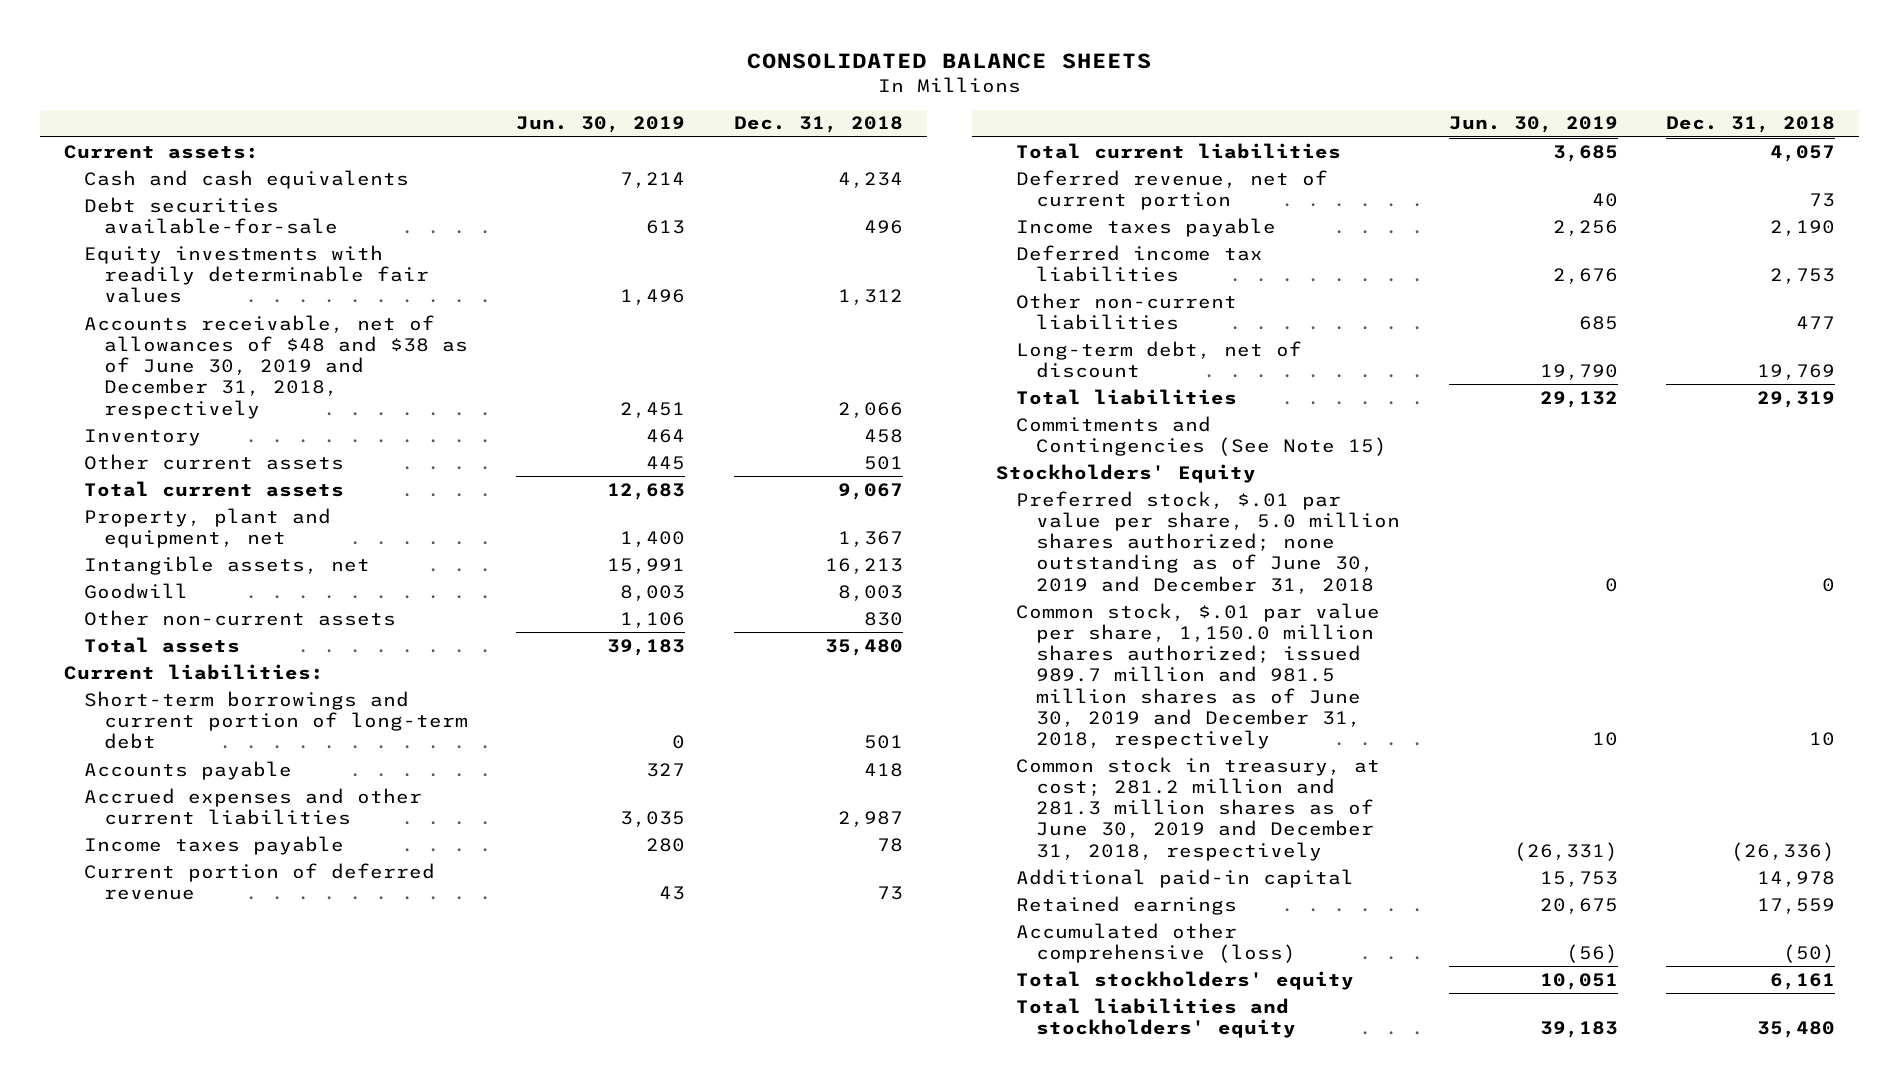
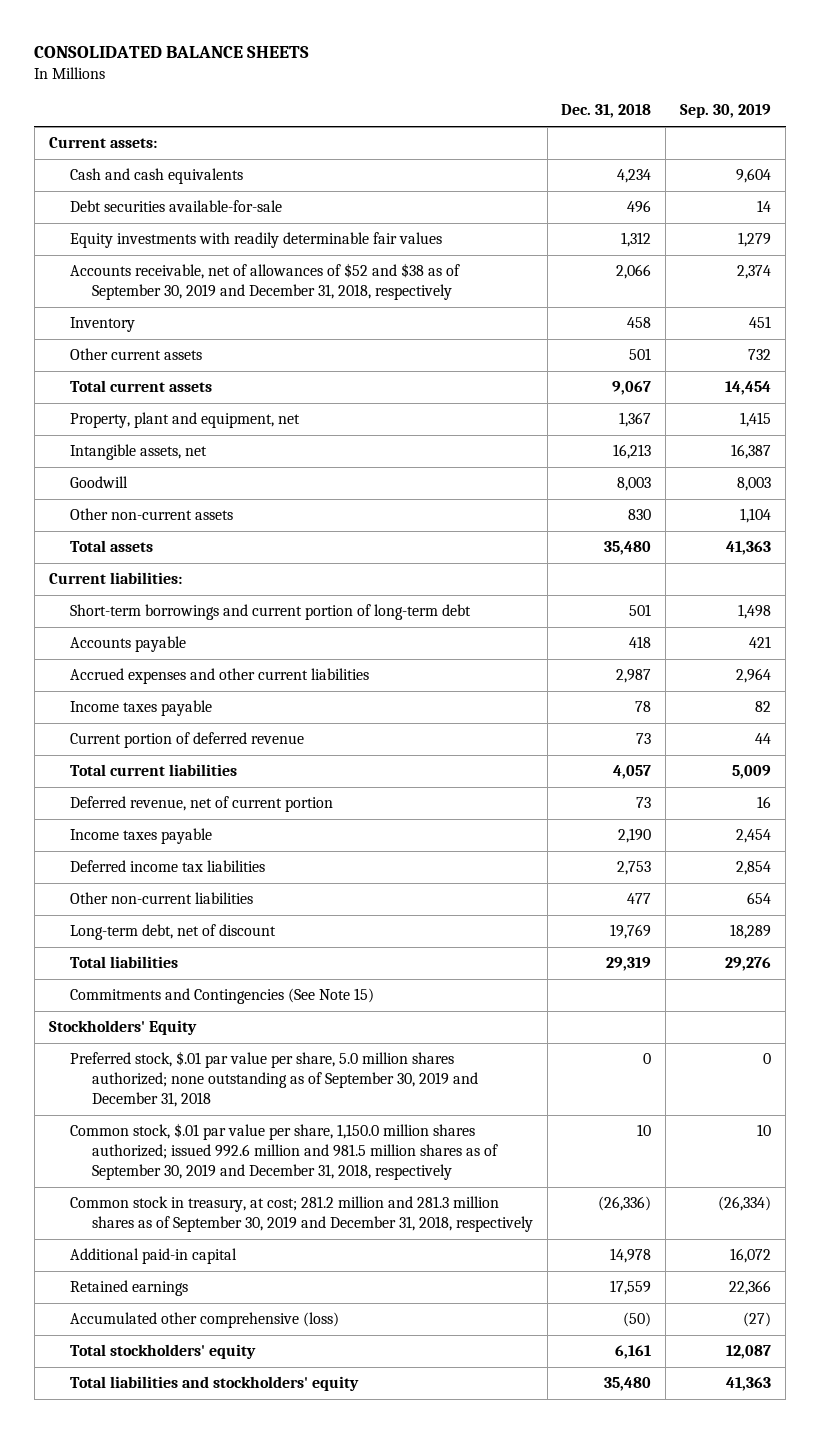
[516,116,686,134] Jun. 30, 2019 -> none
none -> [680,104,772,119] Sep. 30, 2019
[83,314,468,419] Accounts receivable, net of allowances of $48 and $38 as of June 30, 2019 and December 31, 2018, respectively -> [70,263,461,301] Accounts receivable, net of allowances of $52 and $38 as of September 30, 2019 and December 31, 2018, respectively
[1016,490,1401,594] Preferred stock, $.01 par value per share, 5.0 million shares authorized; none outstanding as of June 30, 2019 and December 31, 2018 -> [70,1051,478,1107] Preferred stock, $.01 par value per share, 5.0 million shares authorized; none outstanding as of September 30, 2019 and December 31, 2018
[1016,602,1381,750] Common stock, $.01 par value per share, 1,150.0 million shares authorized; issued 989.7 million and 981.5 million shares as of June 30, 2019 and December 31, 2018, respectively -> [70,1123,498,1180] Common stock, $.01 par value per share, 1,150.0 million shares authorized; issued 992.6 million and 981.5 million shares as of September 30, 2019 and December 31, 2018, respectively
[1016,756,1381,861] Common stock in treasury, at cost; 281.2 million and 281.3 million shares as of June 30, 2019 and December 31, 2018, respectively -> [70,1196,533,1233] Common stock in treasury, at cost; 281.2 million and 281.3 million shares as of September 30, 2019 and December 31, 2018, respectively

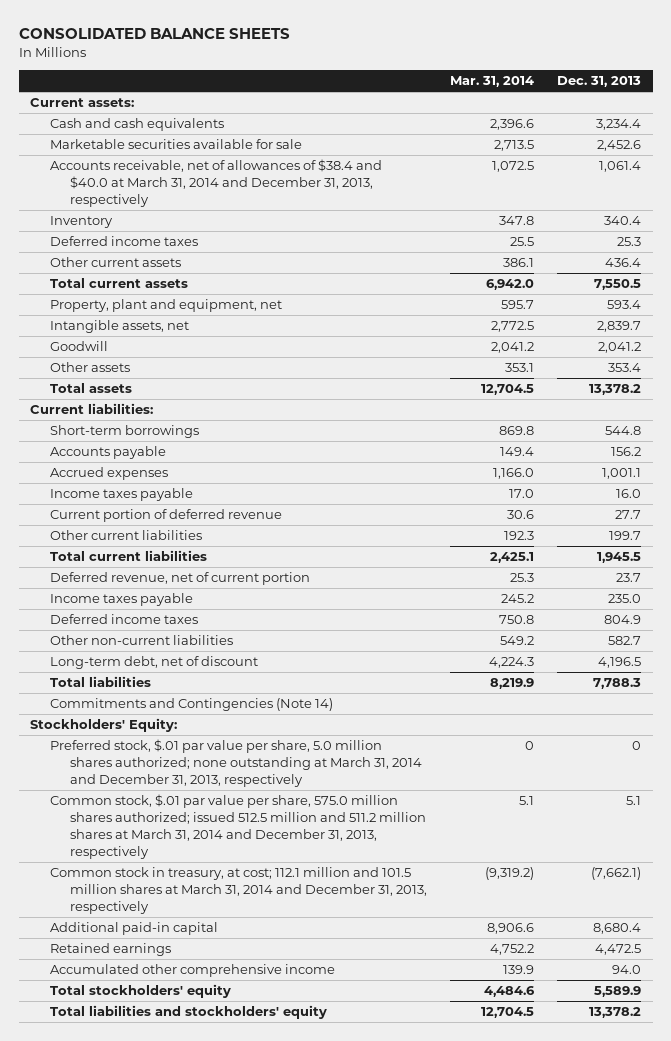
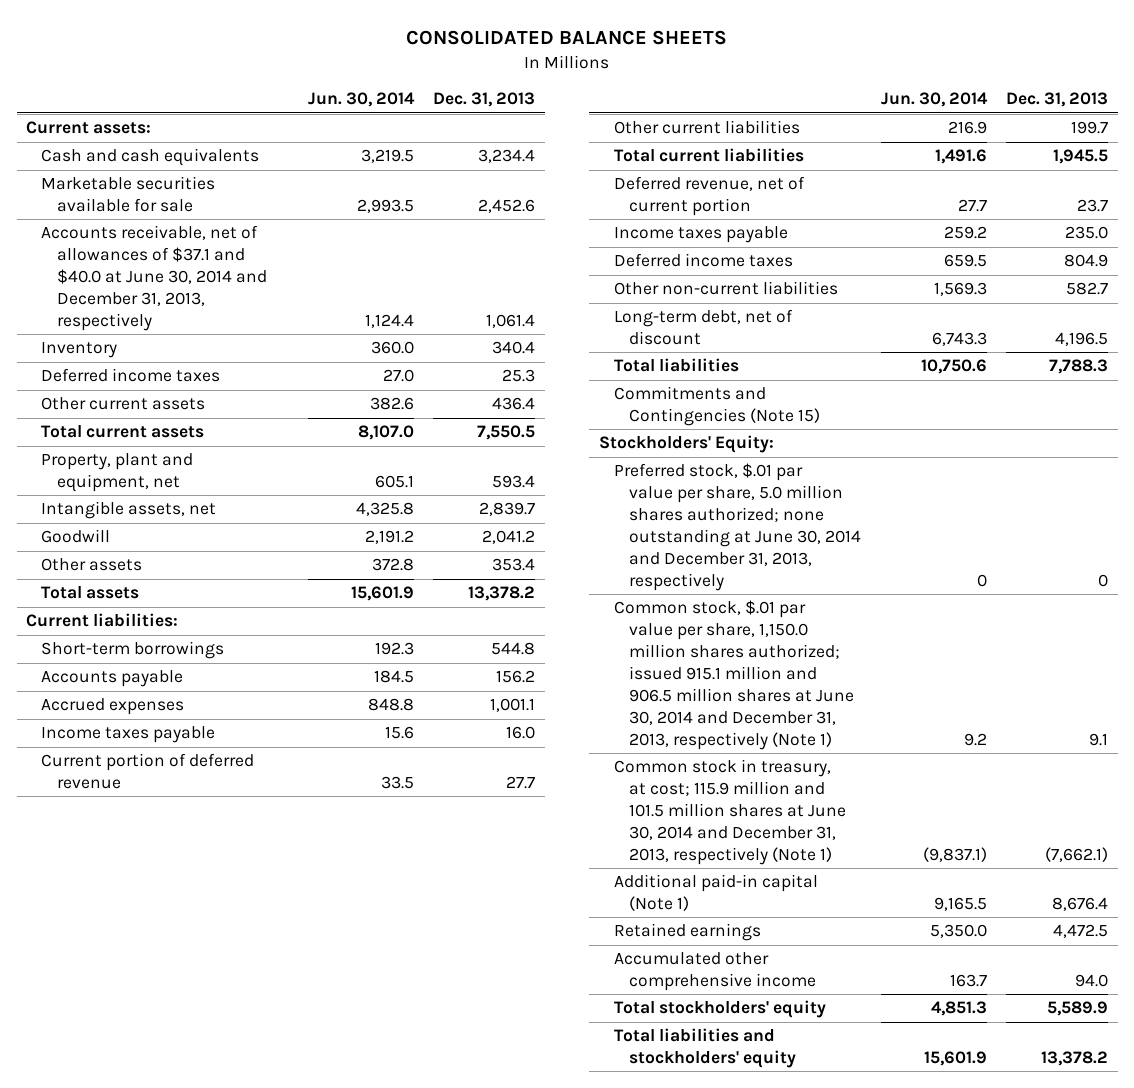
[450,76,535,88] Mar. 31, 2014 -> none
none -> [308,92,416,108] Jun. 30, 2014
[50,159,383,207] Accounts receivable, net of allowances of $38.4 and $40.0 at March 31, 2014 and December 31, 2013, respectively -> [41,225,267,331] Accounts receivable, net of allowances of $37.1 and $40.0 at June 30, 2014 and December 31, 2013, respectively
[50,698,334,712] Commitments and Contingencies (Note 14) -> [614,386,821,427] Commitments and Contingencies (Note 15)
[50,739,423,787] Preferred stock, $.01 par value per share, 5.0 million shares authorized; none outstanding at March 31, 2014 and December 31, 2013, respectively -> [614,463,862,591] Preferred stock, $.01 par value per share, 5.0 million shares authorized; none outstanding at June 30, 2014 and December 31, 2013, respectively
[50,794,427,859] Common stock, $.01 par value per share, 575.0 million shares authorized; issued 512.5 million and 511.2 million shares at March 31, 2014 and December 31, 2013, respectively -> [614,600,855,750] Common stock, $.01 par value per share, 1,150.0 million shares authorized; issued 915.1 million and 906.5 million shares at June 30, 2014 and December 31, 2013, respectively (Note 1)
[626,796,642,806] 5.1 -> [1088,732,1108,746] 9.1
[50,867,428,914] Common stock in treasury, at cost; 112.1 million and 101.5 million shares at March 31, 2014 and December 31, 2013, respectively -> [614,759,847,865] Common stock in treasury, at cost; 115.9 million and 101.5 million shares at June 30, 2014 and December 31, 2013, respectively (Note 1)
[50,922,219,936] Additional paid-in capital -> [614,874,819,912] Additional paid-in capital (Note 1)
[593,923,642,935] 8,680.4 -> [1051,897,1108,912] 8,676.4

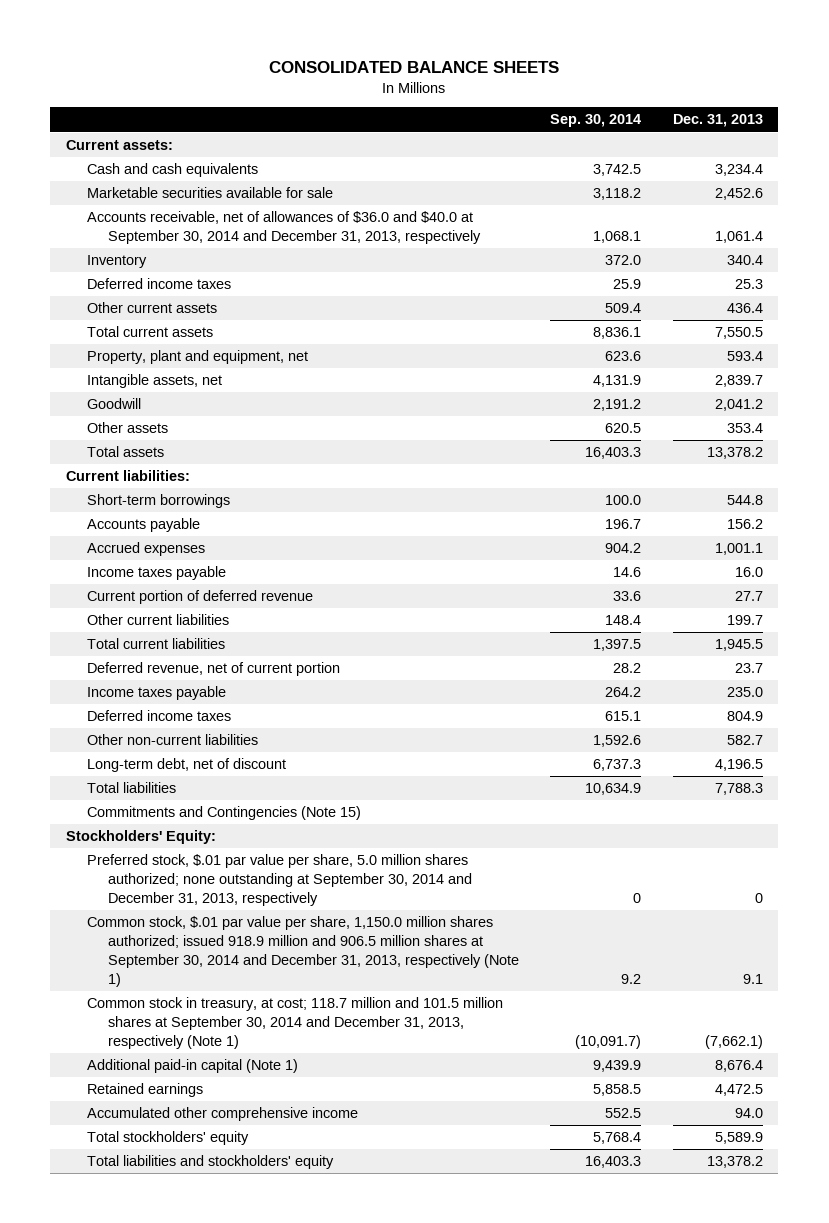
[308,92,416,108] Jun. 30, 2014 -> none
none -> [550,114,642,128] Sep. 30, 2014
[41,225,267,331] Accounts receivable, net of allowances of $37.1 and $40.0 at June 30, 2014 and December 31, 2013, respectively -> [86,211,481,245] Accounts receivable, net of allowances of $36.0 and $40.0 at September 30, 2014 and December 31, 2013, respectively
[614,463,862,591] Preferred stock, $.01 par value per share, 5.0 million shares authorized; none outstanding at June 30, 2014 and December 31, 2013, respectively -> [86,854,472,906] Preferred stock, $.01 par value per share, 5.0 million shares authorized; none outstanding at September 30, 2014 and December 31, 2013, respectively
[614,600,855,750] Common stock, $.01 par value per share, 1,150.0 million shares authorized; issued 915.1 million and 906.5 million shares at June 30, 2014 and December 31, 2013, respectively (Note 1) -> [86,916,519,987] Common stock, $.01 par value per share, 1,150.0 million shares authorized; issued 918.9 million and 906.5 million shares at September 30, 2014 and December 31, 2013, respectively (Note 1)
[614,759,847,865] Common stock in treasury, at cost; 115.9 million and 101.5 million shares at June 30, 2014 and December 31, 2013, respectively (Note 1) -> [86,997,503,1049] Common stock in treasury, at cost; 118.7 million and 101.5 million shares at September 30, 2014 and December 31, 2013, respectively (Note 1)

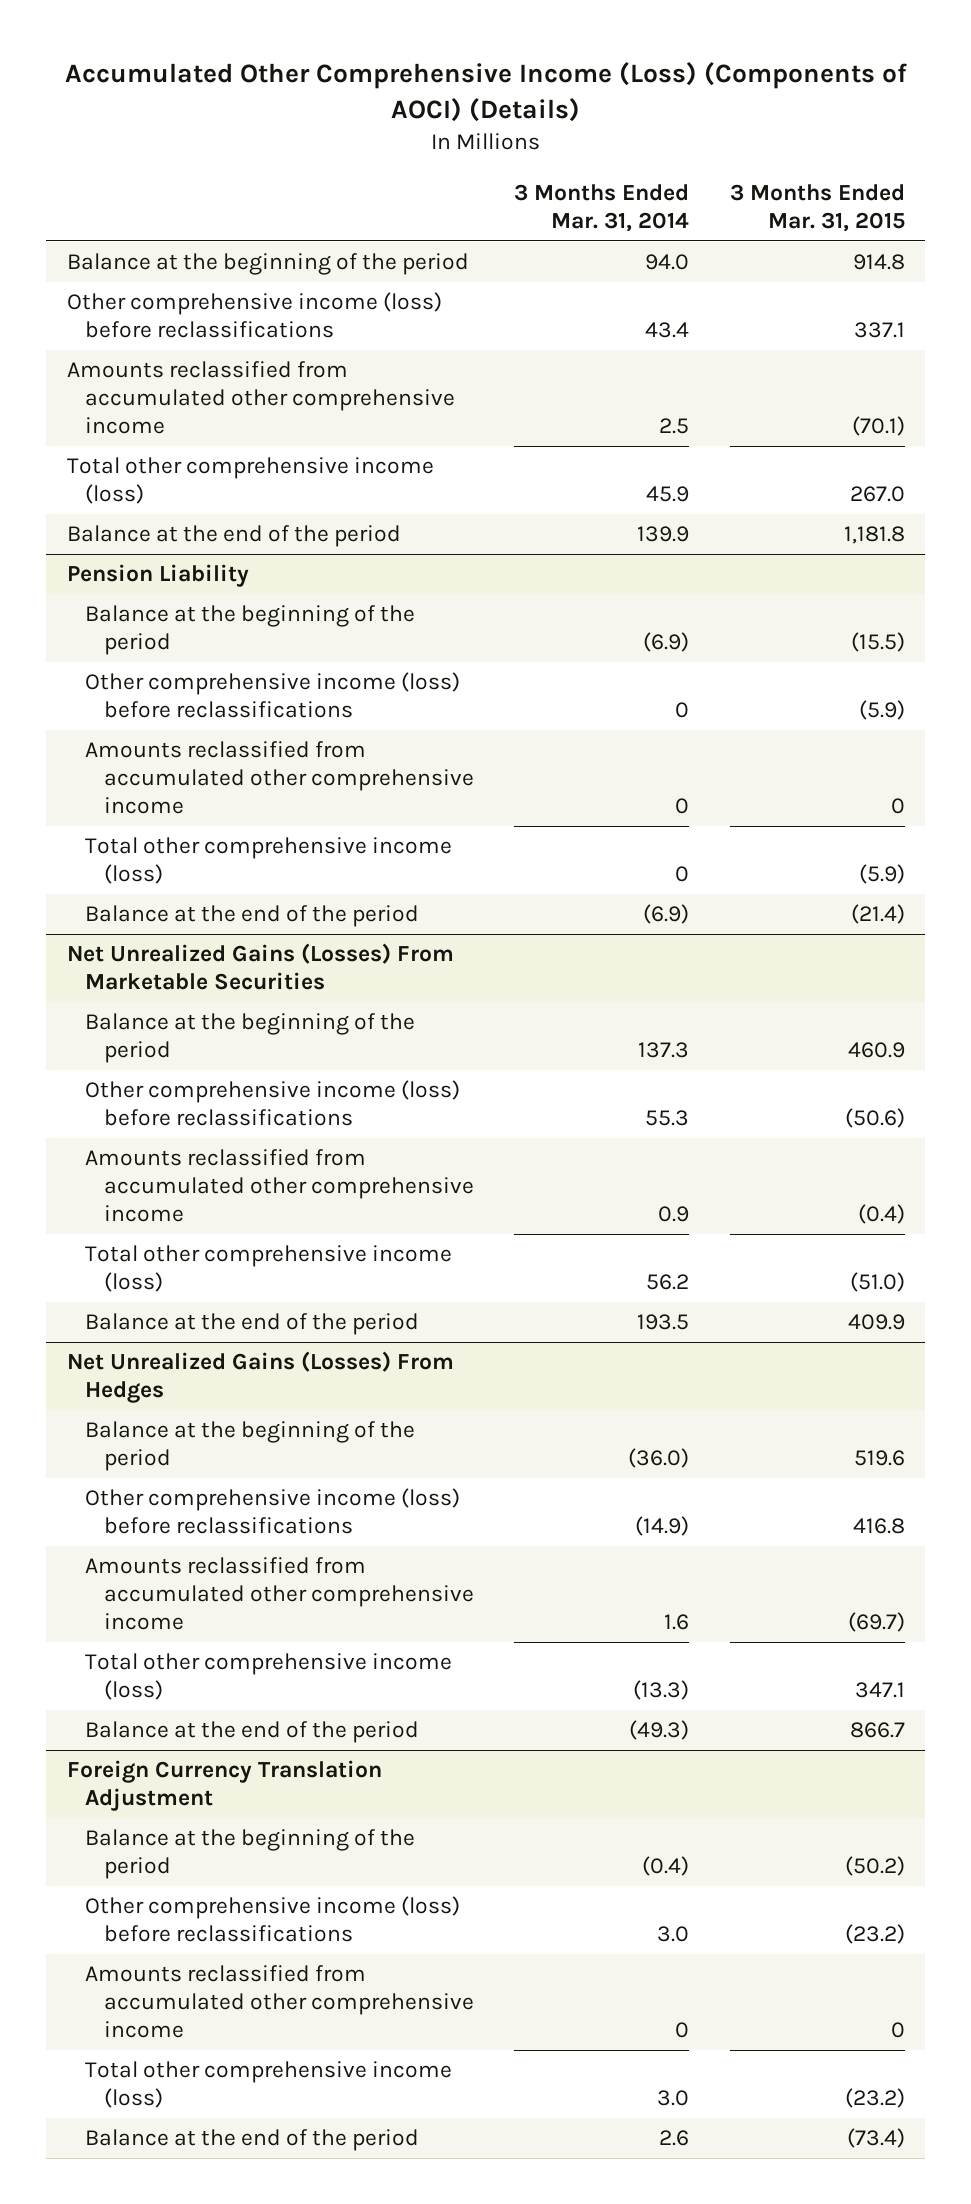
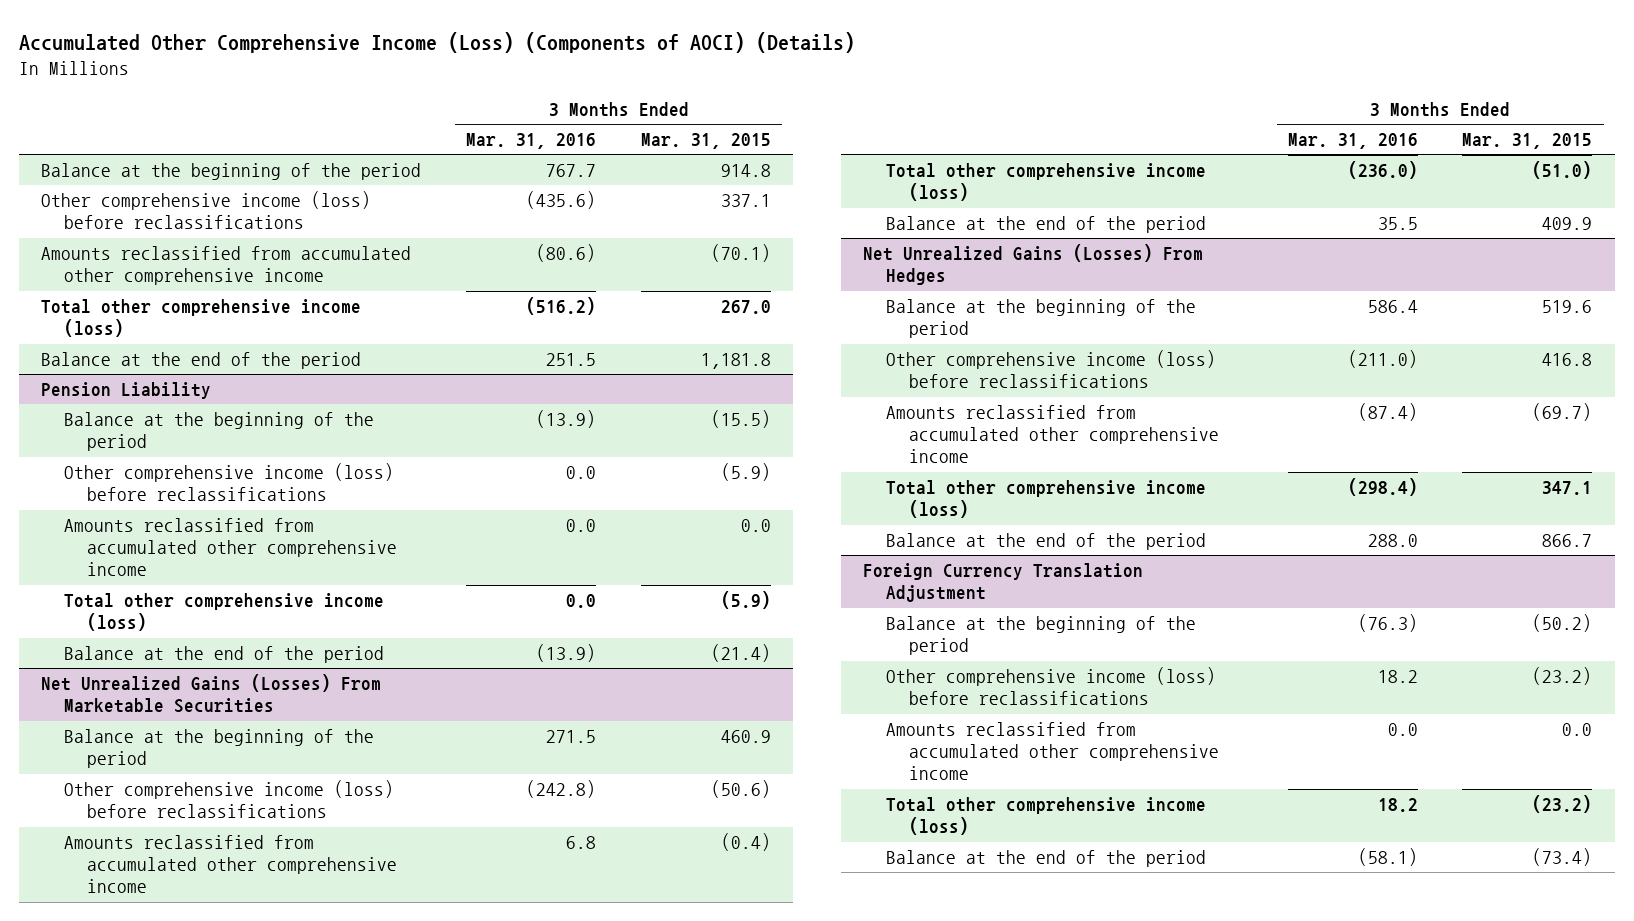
[514,183,690,232] 3 Months Ended Mar. 31, 2014 -> none
none -> [466,133,597,150] Mar. 31, 2016
[890,798,905,815] 0 -> [740,519,771,533] 0.0
[890,2022,905,2039] 0 -> [1562,723,1593,737] 0.0

